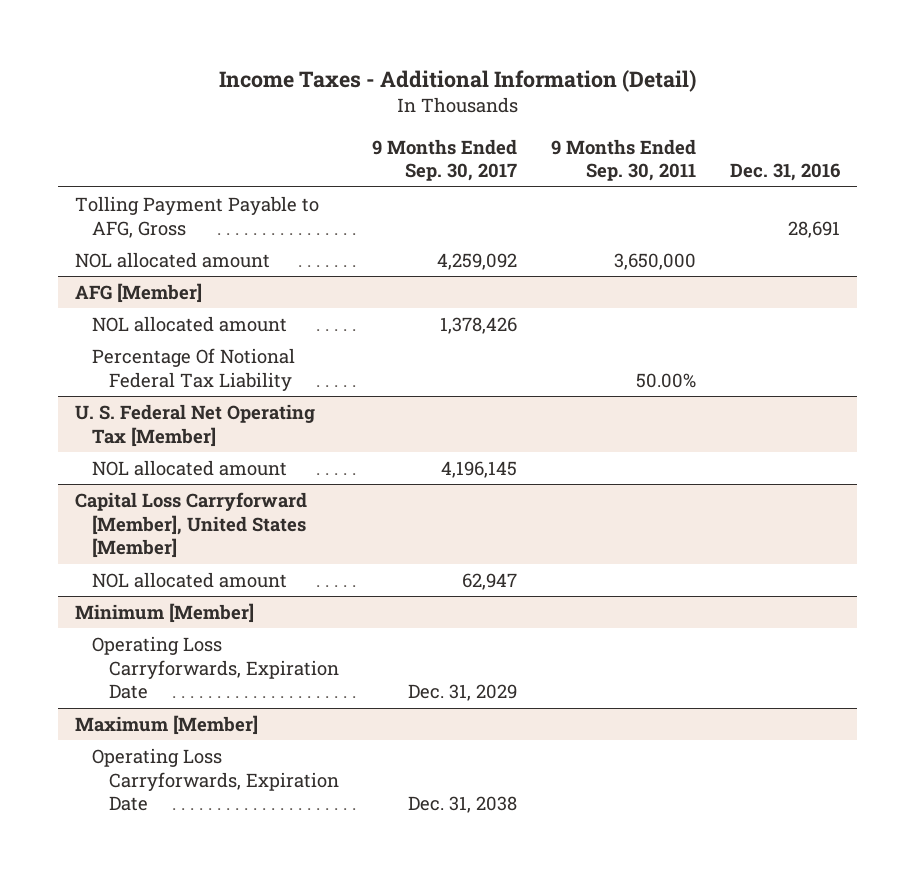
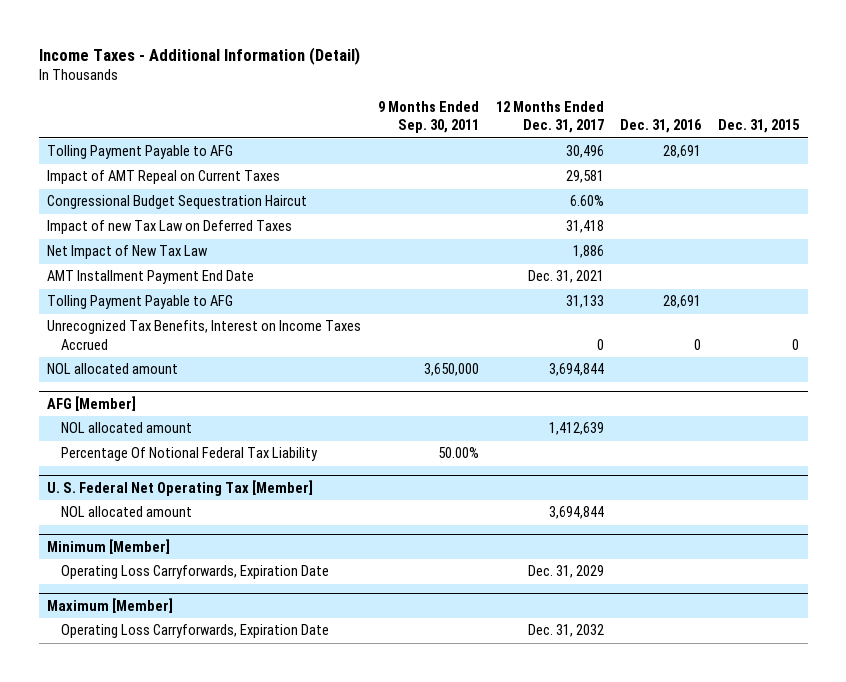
[372,138,518,182] 9 Months Ended Sep. 30, 2017 -> none
none -> [495,100,604,134] 12 Months Ended Dec. 31, 2017
none -> [718,119,801,134] Dec. 31, 2015
none -> [46,145,233,160] Tolling Payment Payable to AFG
none -> [46,170,280,185] Impact of AMT Repeal on Current Taxes
none -> [46,195,307,210] Congressional Budget Sequestration Haircut
none -> [46,220,292,235] Impact of new Tax Law on Deferred Taxes
none -> [46,245,208,260] Net Impact of New Tax Law
none -> [46,270,254,285] AMT Installment Payment End Date
[74,195,319,238] Tolling Payment Payable to AFG, Gross -> [46,295,233,310] Tolling Payment Payable to AFG
none -> [46,320,361,350] Unrecognized Tax Benefits, Interest on Income Taxes Accrued
[74,491,307,559] Capital Loss Carryforward [Member], United States [Member] -> none
[91,571,287,588] NOL allocated amount -> none

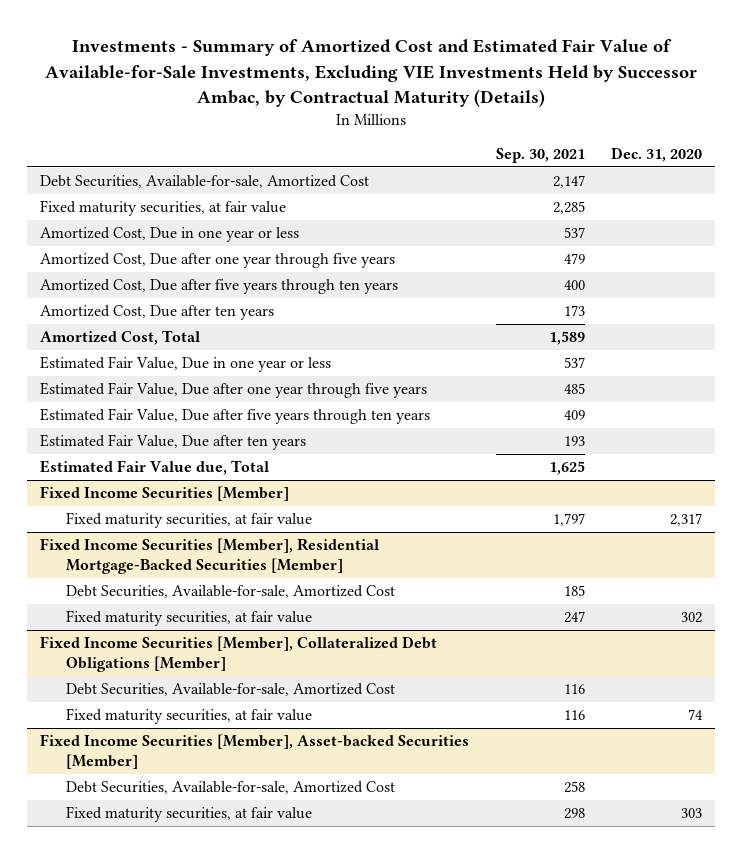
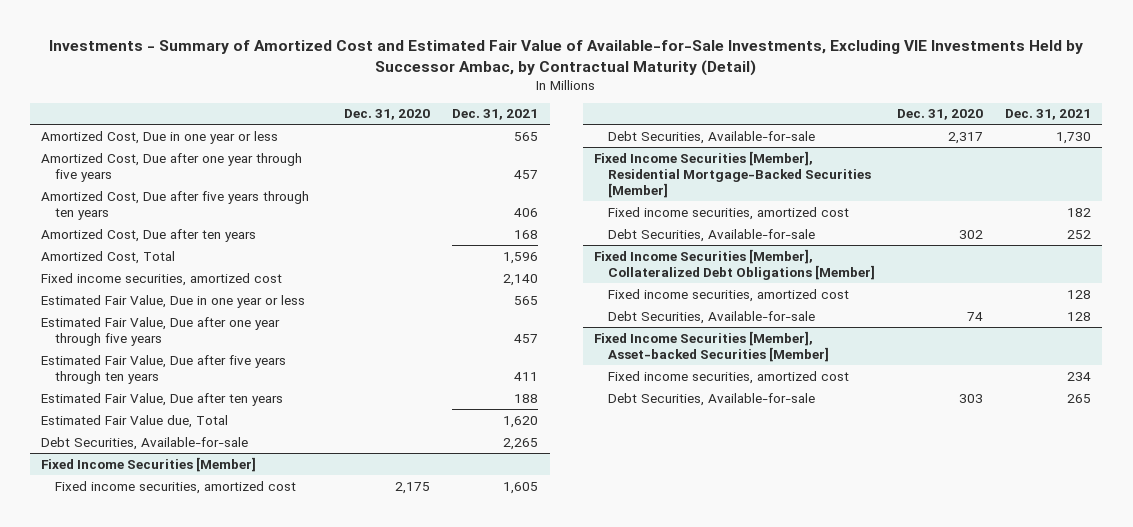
[45,39,698,107] Investments - Summary of Amortized Cost and Estimated Fair Value of Available-for-Sale Investments, Excluding VIE Investments Held by Successor Ambac, by Contractual Maturity (Details) -> [49,39,1084,76] Investments - Summary of Amortized Cost and Estimated Fair Value of Available-for-Sale Investments, Excluding VIE Investments Held by Successor Ambac, by Contractual Maturity (Detail)
[495,147,585,163] Sep. 30, 2021 -> none
none -> [452,109,539,121] Dec. 31, 2021
[40,175,370,189] Debt Securities, Available-for-sale, Amortized Cost -> none
[40,200,287,217] Fixed maturity securities, at fair value -> none
none -> [41,272,283,286] Fixed income securities, amortized cost
none -> [41,436,249,450] Debt Securities, Available-for-sale
none -> [55,480,297,494] Fixed income securities, amortized cost
[65,512,312,529] Fixed maturity securities, at fair value -> [607,130,815,144] Debt Securities, Available-for-sale
[65,585,395,599] Debt Securities, Available-for-sale, Amortized Cost -> [607,206,849,220] Fixed income securities, amortized cost
[65,610,312,627] Fixed maturity securities, at fair value -> [607,228,815,242] Debt Securities, Available-for-sale
[65,683,395,697] Debt Securities, Available-for-sale, Amortized Cost -> [607,288,849,302] Fixed income securities, amortized cost
[65,708,312,725] Fixed maturity securities, at fair value -> [607,310,815,324] Debt Securities, Available-for-sale
[65,781,395,795] Debt Securities, Available-for-sale, Amortized Cost -> [607,370,849,384] Fixed income securities, amortized cost
[65,806,312,823] Fixed maturity securities, at fair value -> [607,392,815,406] Debt Securities, Available-for-sale

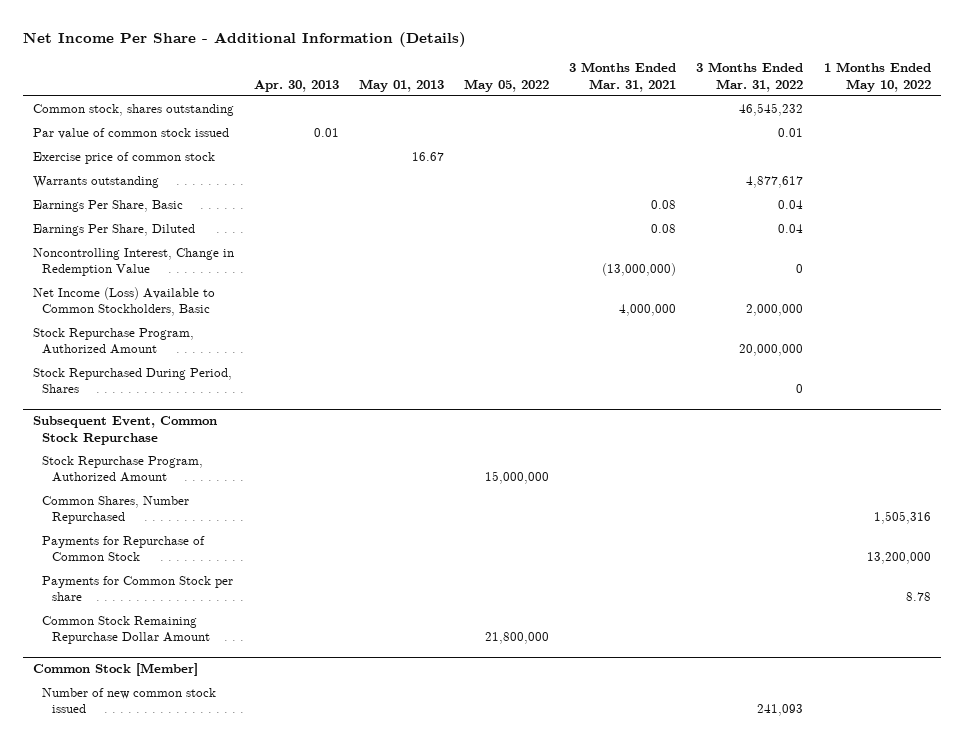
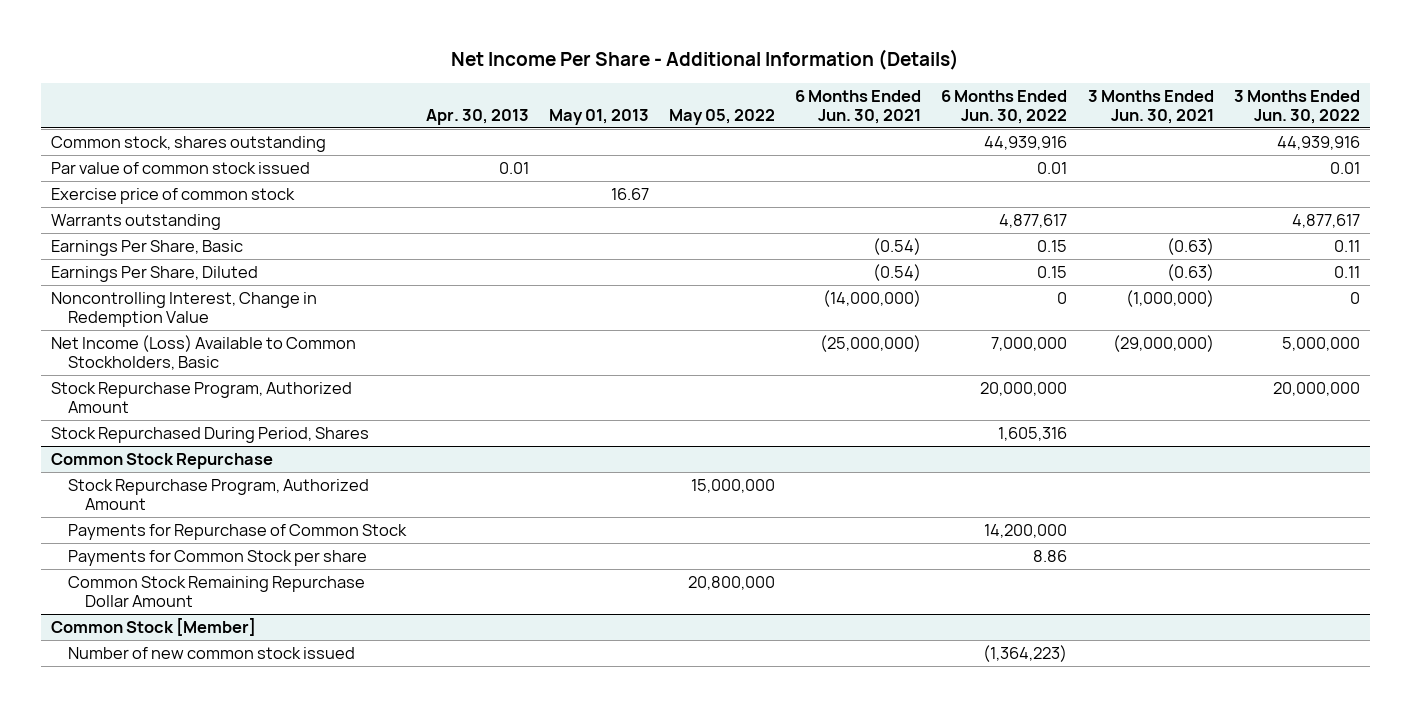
[569,62,677,92] 3 Months Ended Mar. 31, 2021 -> none
[696,62,804,92] 3 Months Ended Mar. 31, 2022 -> none
[823,62,931,92] 1 Months Ended May 10, 2022 -> none
none -> [795,89,922,124] 6 Months Ended Jun. 30, 2021
none -> [941,89,1068,124] 6 Months Ended Jun. 30, 2022
none -> [1087,89,1214,124] 3 Months Ended Jun. 30, 2021
none -> [1233,89,1360,124] 3 Months Ended Jun. 30, 2022
[32,416,217,445] Subsequent Event, Common Stock Repurchase -> [50,453,273,470] Common Stock Repurchase
[42,496,190,525] Common Shares, Number Repurchased -> none
[485,632,550,645] 21,800,000 -> [688,576,776,591] 20,800,000

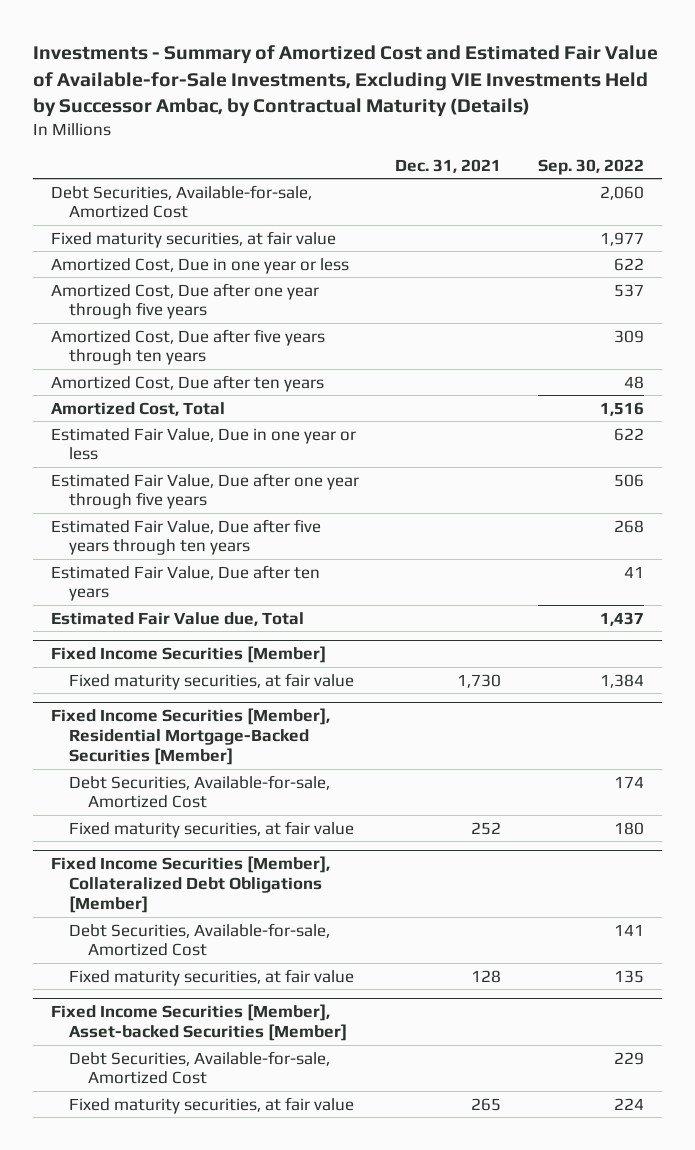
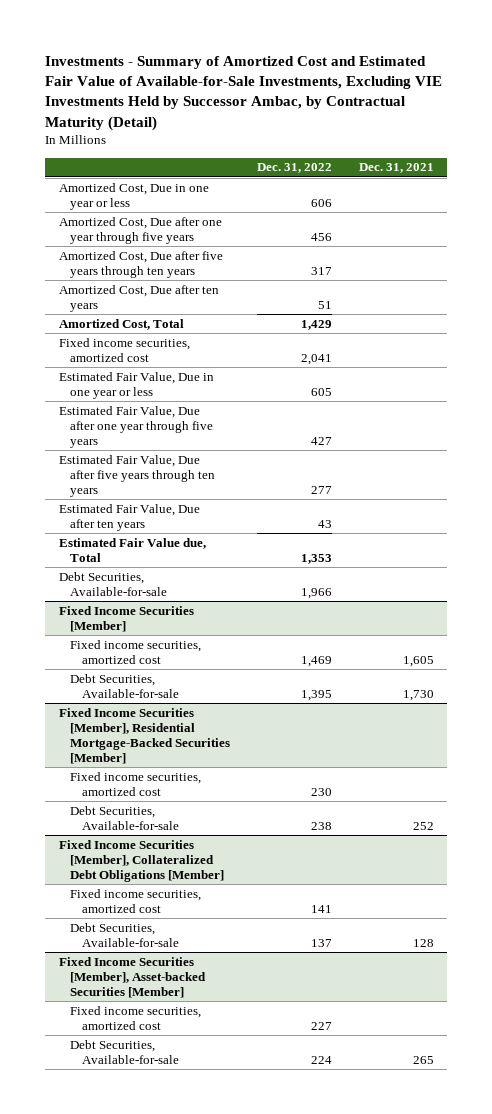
[32,45,658,118] Investments - Summary of Amortized Cost and Estimated Fair Value of Available-for-Sale Investments, Excluding VIE Investments Held by Successor Ambac, by Contractual Maturity (Details) -> [45,55,443,131] Investments - Summary of Amortized Cost and Estimated Fair Value of Available-for-Sale Investments, Excluding VIE Investments Held by Successor Ambac, by Contractual Maturity (Detail)
[537,158,644,175] Sep. 30, 2022 -> none
none -> [257,163,333,174] Dec. 31, 2022
[50,184,312,219] Debt Securities, Available-for-sale, Amortized Cost -> none
[50,230,336,248] Fixed maturity securities, at fair value -> none
none -> [58,337,190,362] Fixed income securities, amortized cost
none -> [58,571,168,596] Debt Securities, Available-for-sale
none -> [70,639,202,664] Fixed income securities, amortized cost
[69,672,355,690] Fixed maturity securities, at fair value -> [70,673,180,698] Debt Securities, Available-for-sale
[69,774,331,809] Debt Securities, Available-for-sale, Amortized Cost -> [70,771,202,796] Fixed income securities, amortized cost
[69,820,355,838] Fixed maturity securities, at fair value -> [70,805,180,830] Debt Securities, Available-for-sale
[69,922,331,957] Debt Securities, Available-for-sale, Amortized Cost -> [70,888,202,913] Fixed income securities, amortized cost
[69,968,355,986] Fixed maturity securities, at fair value -> [70,922,180,947] Debt Securities, Available-for-sale
[69,1050,331,1085] Debt Securities, Available-for-sale, Amortized Cost -> [70,1005,202,1030] Fixed income securities, amortized cost
[69,1096,355,1114] Fixed maturity securities, at fair value -> [70,1039,180,1064] Debt Securities, Available-for-sale

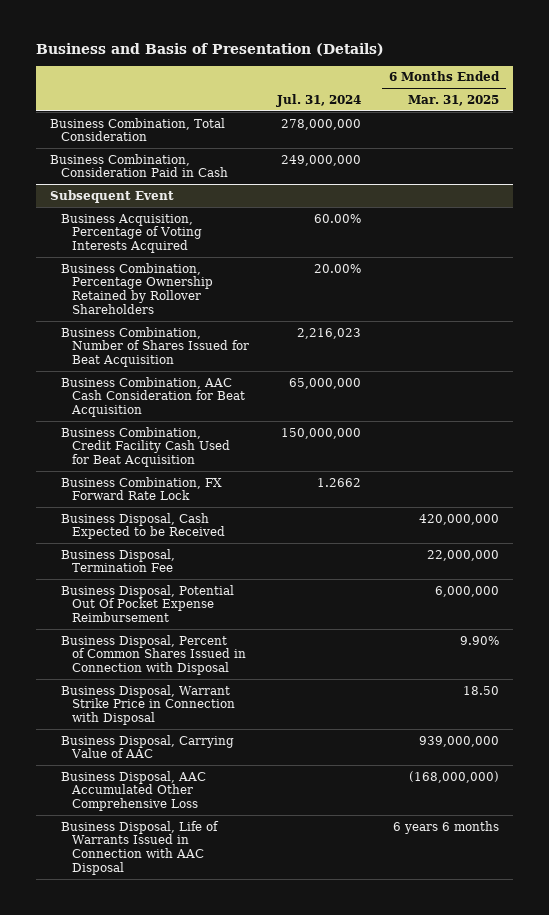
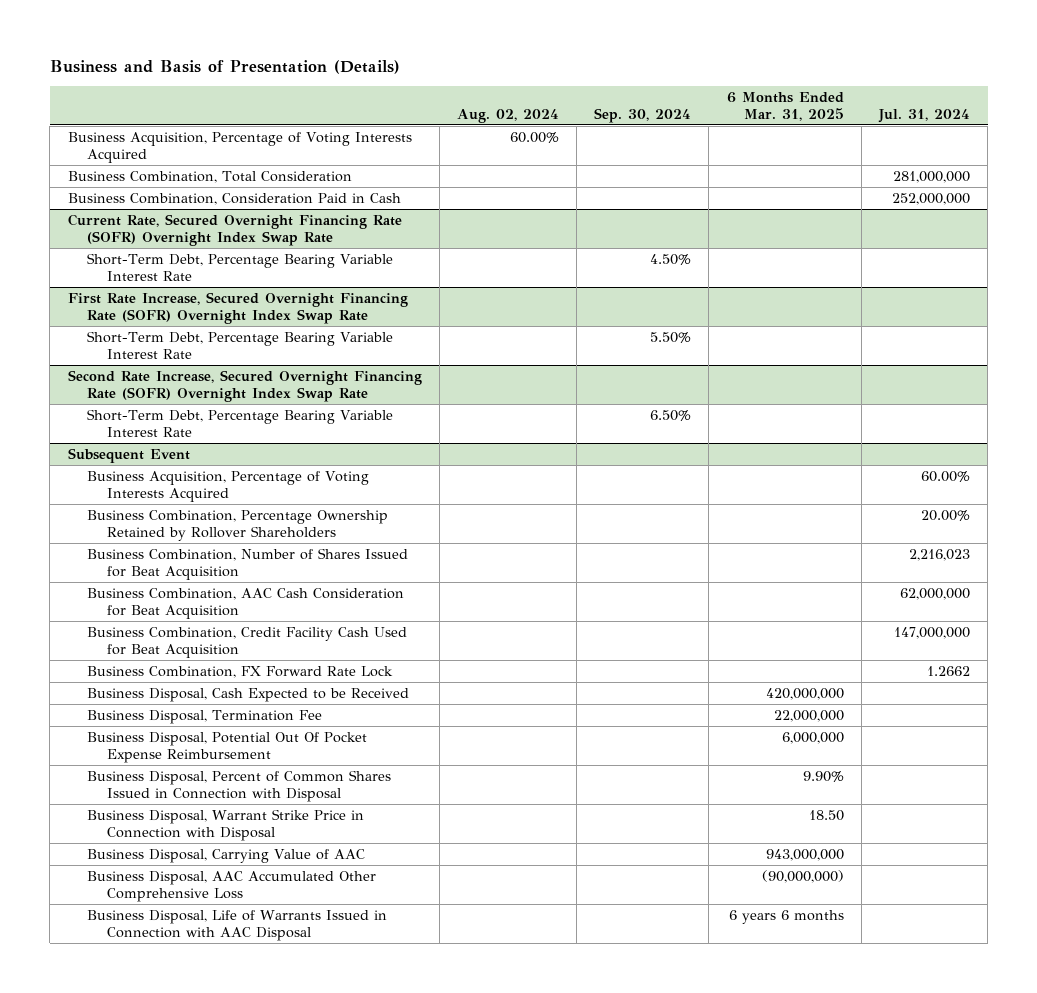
none -> [456,109,559,124] Aug. 02, 2024
none -> [594,108,692,124] Sep. 30, 2024
none -> [67,131,412,163] Business Acquisition, Percentage of Voting Interests Acquired
[280,118,361,130] 278,000,000 -> [892,170,970,183] 281,000,000
[280,154,361,166] 249,000,000 -> [891,192,970,205] 252,000,000
none -> [67,213,402,246] Current Rate, Secured Overnight Financing Rate (SOFR) Overnight Index Swap Rate
none -> [87,252,394,281] Short-Term Debt, Percentage Bearing Variable Interest Rate
none -> [67,291,408,324] First Rate Increase, Secured Overnight Financing Rate (SOFR) Overnight Index Swap Rate
none -> [87,330,394,359] Short-Term Debt, Percentage Bearing Variable Interest Rate
none -> [67,369,422,402] Second Rate Increase, Secured Overnight Financing Rate (SOFR) Overnight Index Swap Rate
none -> [87,408,394,437] Short-Term Debt, Percentage Bearing Variable Interest Rate
[288,377,361,389] 65,000,000 -> [899,587,970,600] 62,000,000
[280,427,361,439] 150,000,000 -> [893,626,970,639] 147,000,000
[418,735,499,747] 939,000,000 -> [765,848,844,861] 943,000,000
[408,770,499,783] (168,000,000) -> [761,869,844,883] (90,000,000)

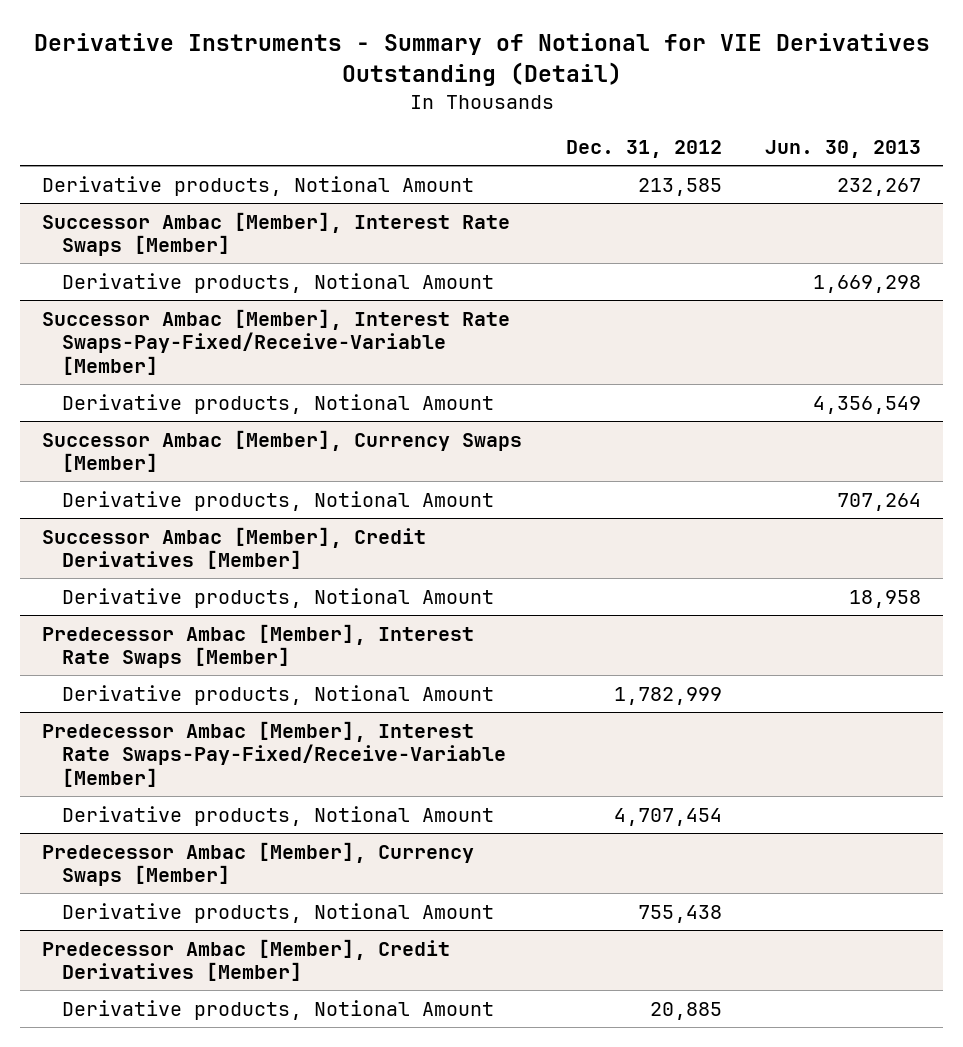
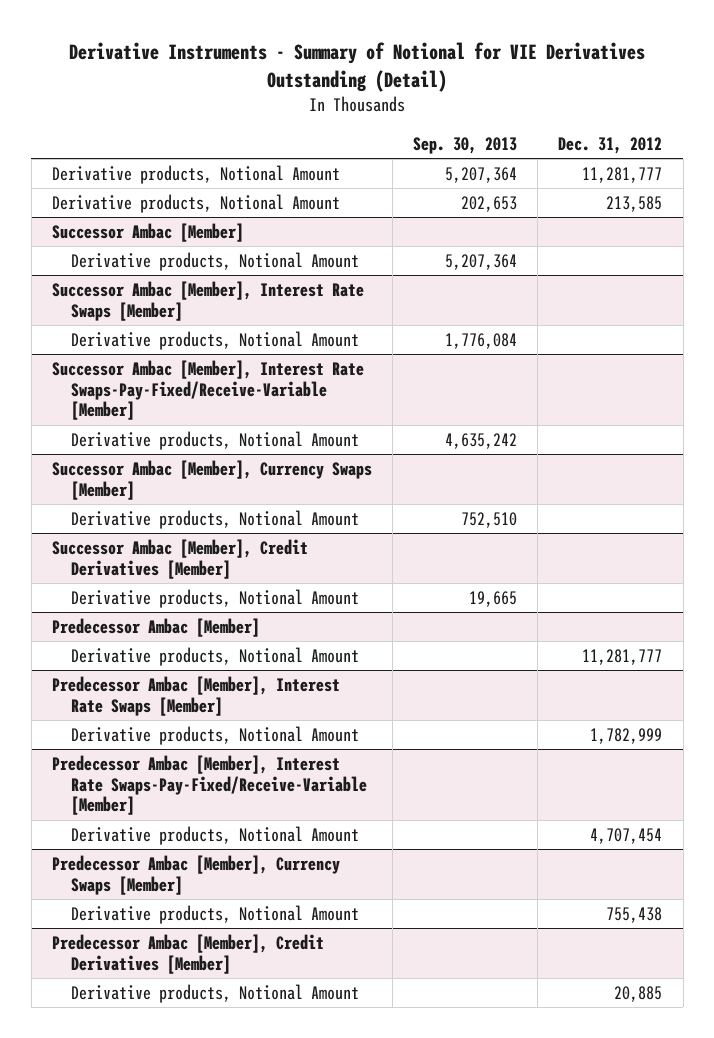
[765,139,922,158] Jun. 30, 2013 -> none
none -> [413,136,518,154] Sep. 30, 2013
none -> [51,164,340,184] Derivative products, Notional Amount
none -> [51,222,244,242] Successor Ambac [Member]
none -> [70,251,359,271] Derivative products, Notional Amount
none -> [51,617,260,637] Predecessor Ambac [Member]
none -> [70,646,359,666] Derivative products, Notional Amount

